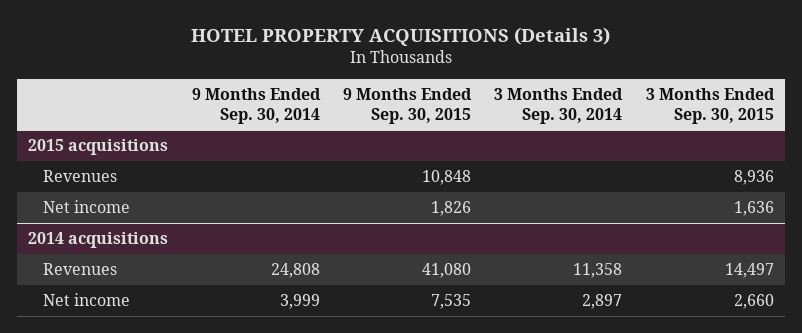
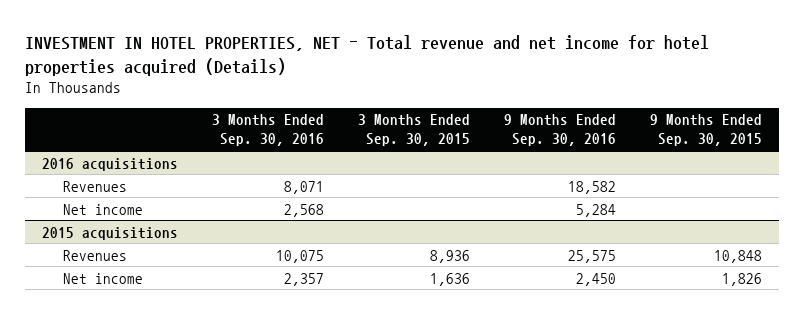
[190,26,610,46] HOTEL PROPERTY ACQUISITIONS (Details 3) -> [24,35,709,76] INVESTMENT IN HOTEL PROPERTIES, NET - Total revenue and net income for hotel properties acquired (Details)
[191,88,321,124] 9 Months Ended Sep. 30, 2014 -> none
[494,88,624,124] 3 Months Ended Sep. 30, 2014 -> none
none -> [211,114,324,147] 3 Months Ended Sep. 30, 2016
none -> [504,114,617,147] 9 Months Ended Sep. 30, 2016
none -> [41,157,178,171] 2016 acquisitions
none -> [63,180,128,192] Revenues
none -> [63,203,144,215] Net income
[28,232,169,249] 2014 acquisitions -> none
[43,263,118,276] Revenues -> none
[43,293,131,307] Net income -> none

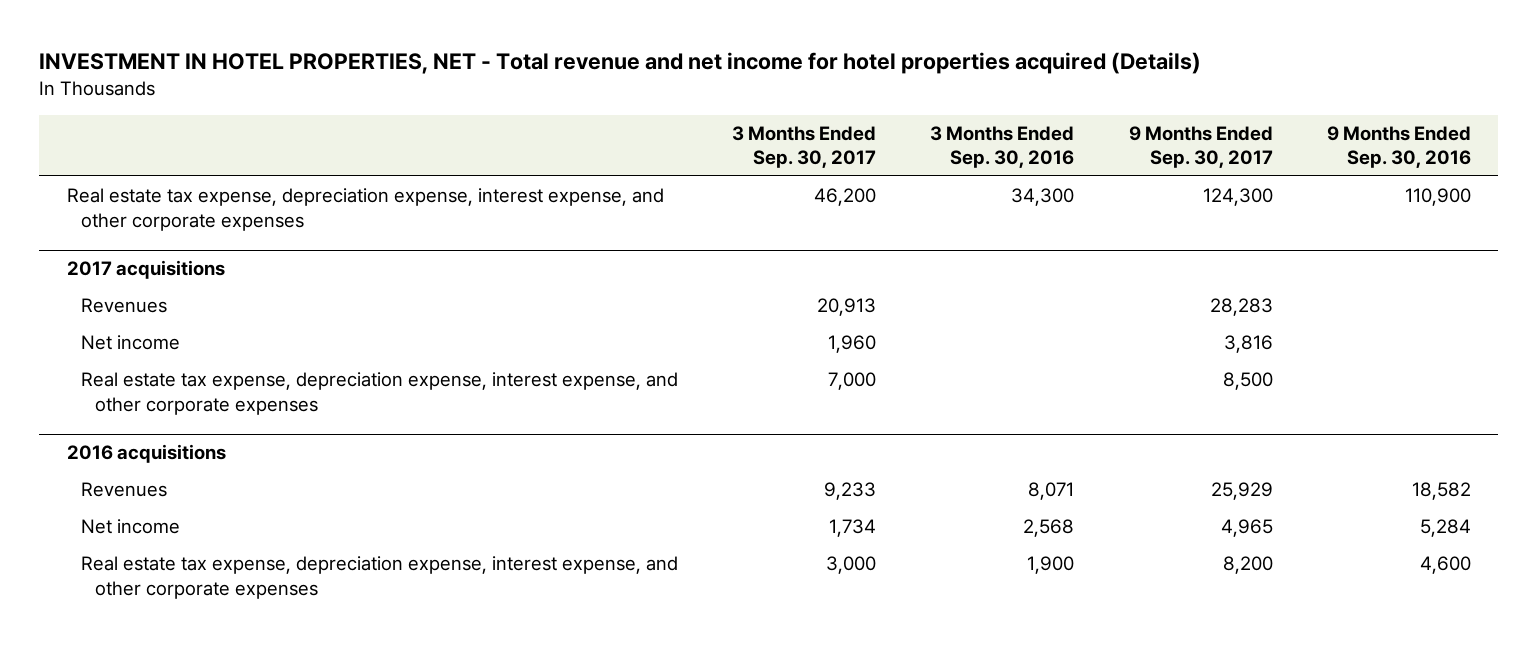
[358,114,471,147] 3 Months Ended Sep. 30, 2015 -> none
[650,114,763,147] 9 Months Ended Sep. 30, 2015 -> none
none -> [731,125,876,169] 3 Months Ended Sep. 30, 2017
none -> [1128,125,1273,169] 9 Months Ended Sep. 30, 2017
none -> [66,188,664,231] Real estate tax expense, depreciation expense, interest expense, and other corporate expenses
none -> [66,260,225,280] 2017 acquisitions
none -> [80,298,167,314] Revenues
none -> [80,335,180,351] Net income
none -> [80,372,678,415] Real estate tax expense, depreciation expense, interest expense, and other corporate expenses
[41,226,178,240] 2015 acquisitions -> none
[63,249,128,261] Revenues -> none
[63,272,144,284] Net income -> none
none -> [80,556,678,599] Real estate tax expense, depreciation expense, interest expense, and other corporate expenses

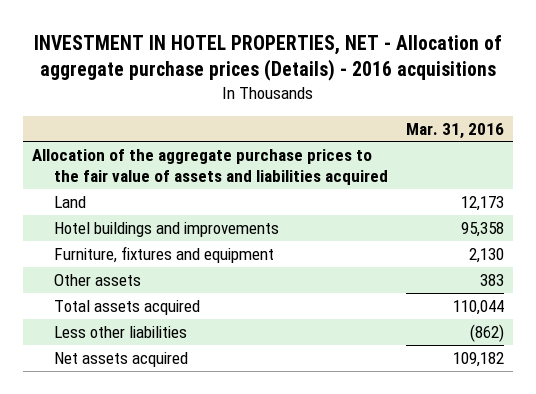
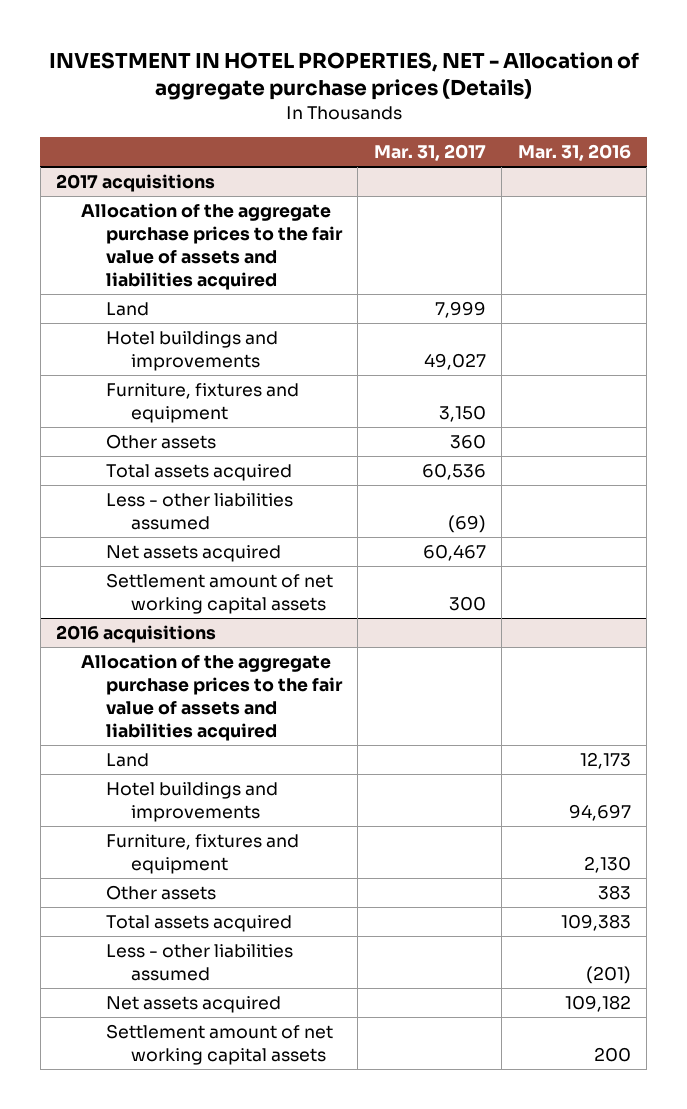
[34,34,503,81] INVESTMENT IN HOTEL PROPERTIES, NET - Allocation of aggregate purchase prices (Details) - 2016 acquisitions -> [48,51,639,101] INVESTMENT IN HOTEL PROPERTIES, NET - Allocation of aggregate purchase prices (Details)
none -> [373,144,486,162] Mar. 31, 2017
none -> [56,173,216,192] 2017 acquisitions
none -> [81,202,343,290] Allocation of the aggregate purchase prices to the fair value of assets and liabilities acquired
none -> [105,301,149,316] Land
none -> [105,330,278,371] Hotel buildings and improvements
none -> [105,382,299,423] Furniture, fixtures and equipment
none -> [105,433,216,449] Other assets
none -> [105,463,292,481] Total assets acquired
none -> [105,492,293,530] Less - other liabilities assumed
none -> [105,544,281,562] Net assets acquired
none -> [105,572,333,614] Settlement amount of net working capital assets
none -> [56,624,217,643] 2016 acquisitions
[460,221,504,237] 95,358 -> [568,803,631,821] 94,697
[452,299,504,315] 110,044 -> [560,913,631,931] 109,383
[54,325,188,338] Less other liabilities -> [105,943,293,981] Less - other liabilities assumed
[469,323,504,342] (862) -> [585,965,631,984] (201)
none -> [105,1023,333,1065] Settlement amount of net working capital assets

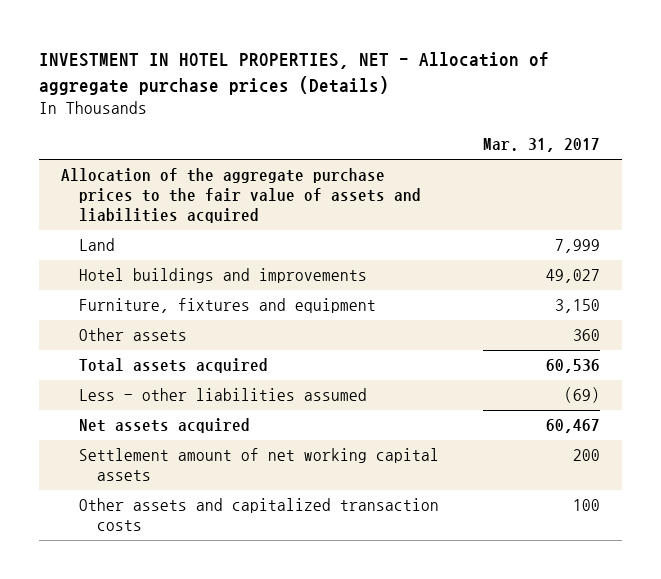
[517,144,631,162] Mar. 31, 2016 -> none
[56,173,216,192] 2017 acquisitions -> none
[56,624,217,643] 2016 acquisitions -> none
[81,653,343,741] Allocation of the aggregate purchase prices to the fair value of assets and liabilities acquired -> none
[105,752,149,767] Land -> none
[105,781,278,822] Hotel buildings and improvements -> none
[105,833,299,874] Furniture, fixtures and equipment -> none
[105,884,216,900] Other assets -> none
[105,914,292,932] Total assets acquired -> none
[105,943,293,981] Less - other liabilities assumed -> none
[105,995,281,1013] Net assets acquired -> none
[105,1023,333,1065] Settlement amount of net working capital assets -> none
[448,595,486,611] 300 -> [572,449,600,462] 200
none -> [79,498,440,532] Other assets and capitalized transaction costs

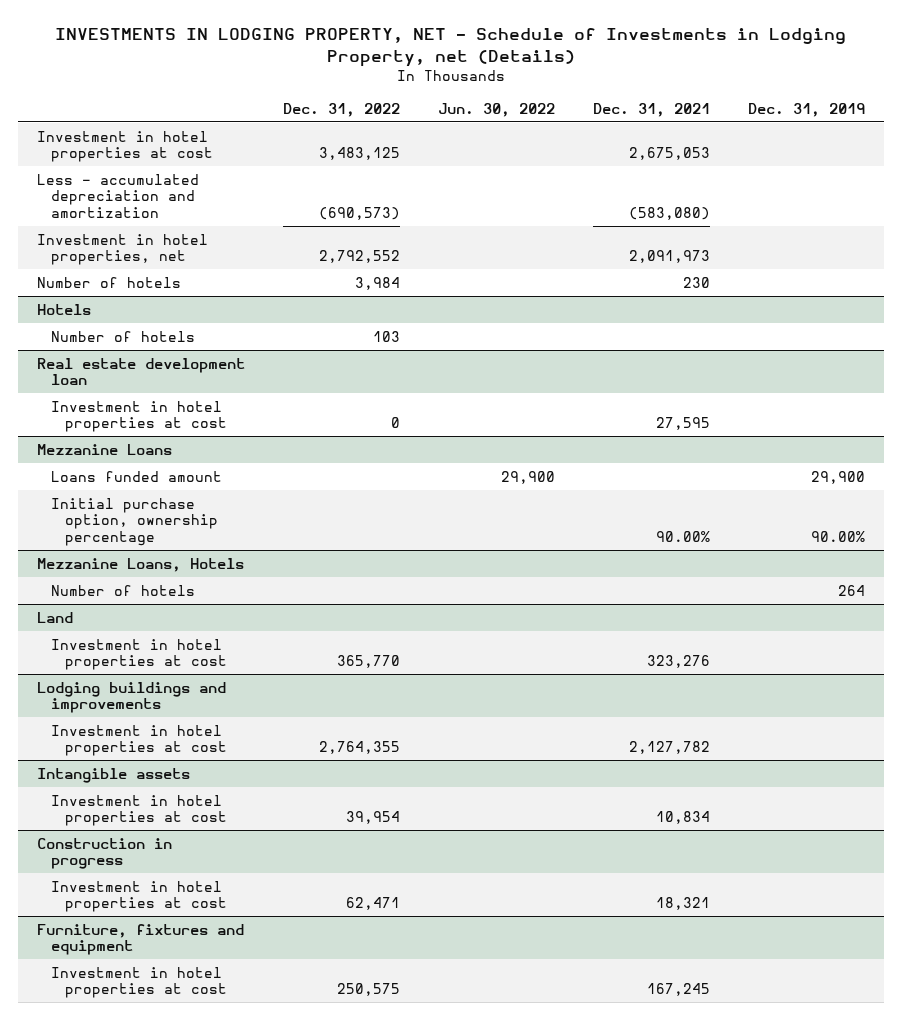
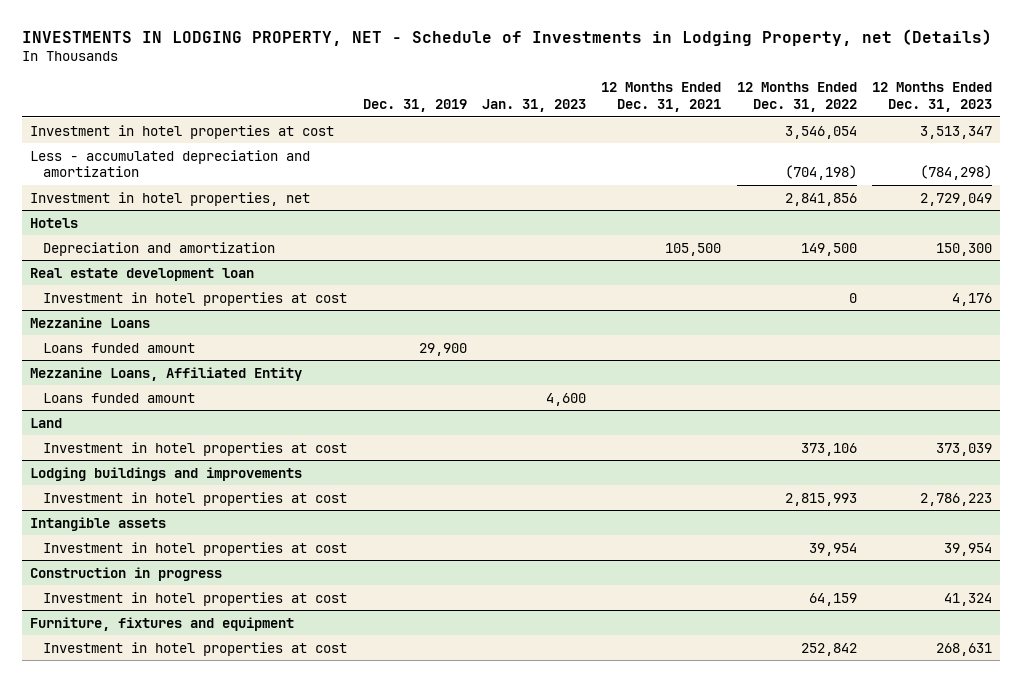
[282,102,400,117] Dec. 31, 2022 -> none
[437,102,555,117] Jun. 30, 2022 -> none
[592,102,710,117] Dec. 31, 2021 -> none
none -> [481,98,586,112] Jan. 31, 2023
none -> [601,82,722,112] 12 Months Ended Dec. 31, 2021
none -> [736,82,857,112] 12 Months Ended Dec. 31, 2022
none -> [871,82,992,112] 12 Months Ended Dec. 31, 2023
[37,276,182,288] Number of hotels -> none
[51,330,196,342] Number of hotels -> none
none -> [43,241,276,256] Depreciation and amortization
[51,497,219,547] Initial purchase option, ownership percentage -> none
[37,557,245,572] Mezzanine Loans, Hotels -> none
[51,584,196,596] Number of hotels -> none
none -> [29,366,302,381] Mezzanine Loans, Affiliated Entity
none -> [43,392,196,403] Loans funded amount

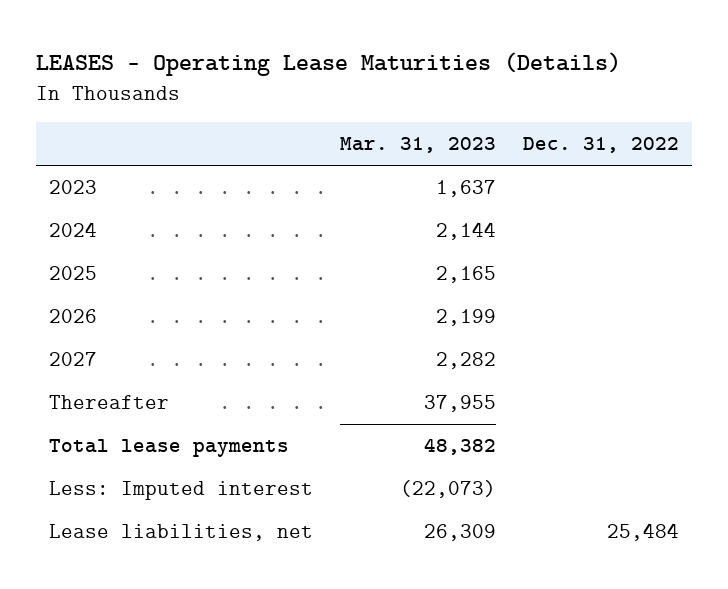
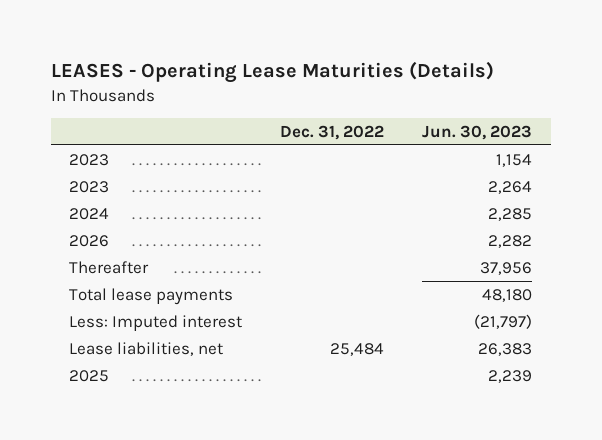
[340,137,497,154] Mar. 31, 2023 -> none
none -> [422,124,533,140] Jun. 30, 2023
none -> [69,180,110,193] 2023
[49,352,98,367] 2027 -> none
[49,266,98,281] 2025 -> [69,369,110,382] 2025

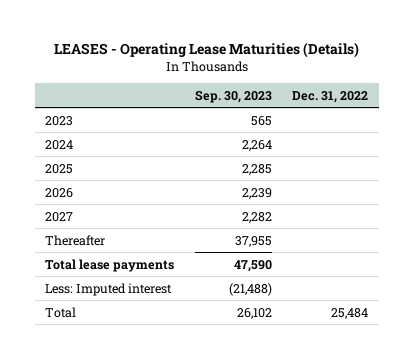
[422,124,533,140] Jun. 30, 2023 -> none
none -> [194,89,272,103] Sep. 30, 2023
[69,180,110,193] 2023 -> none
[69,369,110,382] 2025 -> [45,163,74,174] 2025
none -> [45,211,74,222] 2027
[69,341,224,356] Lease liabilities, net -> [45,306,77,318] Total

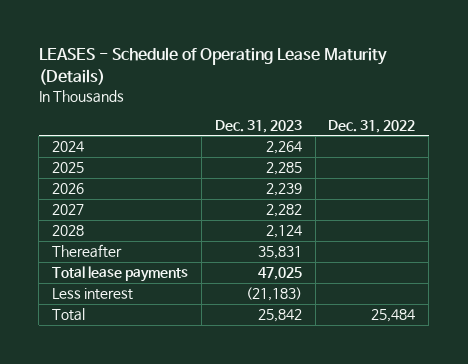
[53,42,359,59] LEASES - Operating Lease Maturities (Details) -> [38,47,387,85] LEASES - Schedule of Operating Lease Maturity (Details)
[194,89,272,103] Sep. 30, 2023 -> none
none -> [214,119,302,133] Dec. 31, 2023
[45,115,74,126] 2023 -> none
none -> [52,225,85,237] 2028
[45,282,173,296] Less: Imputed interest -> [52,288,134,301] Less interest

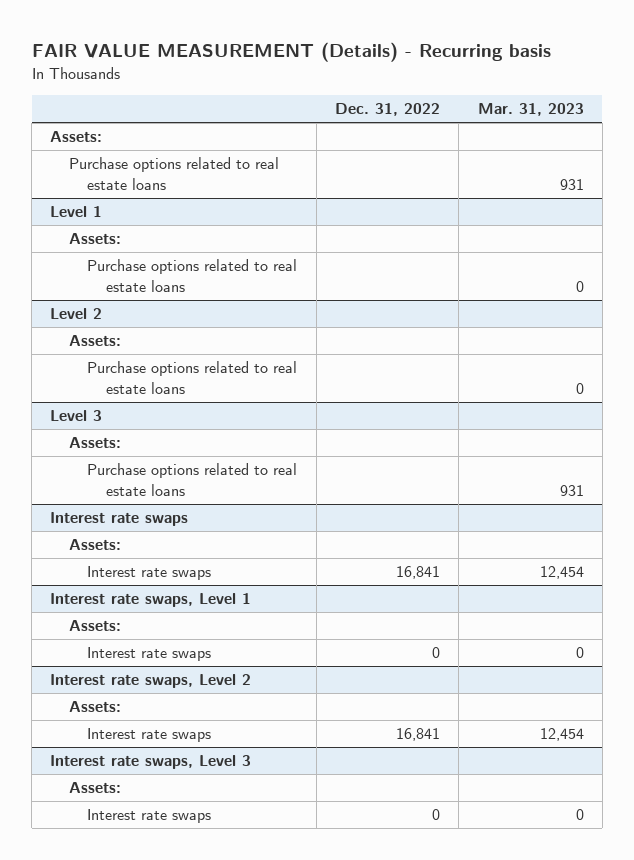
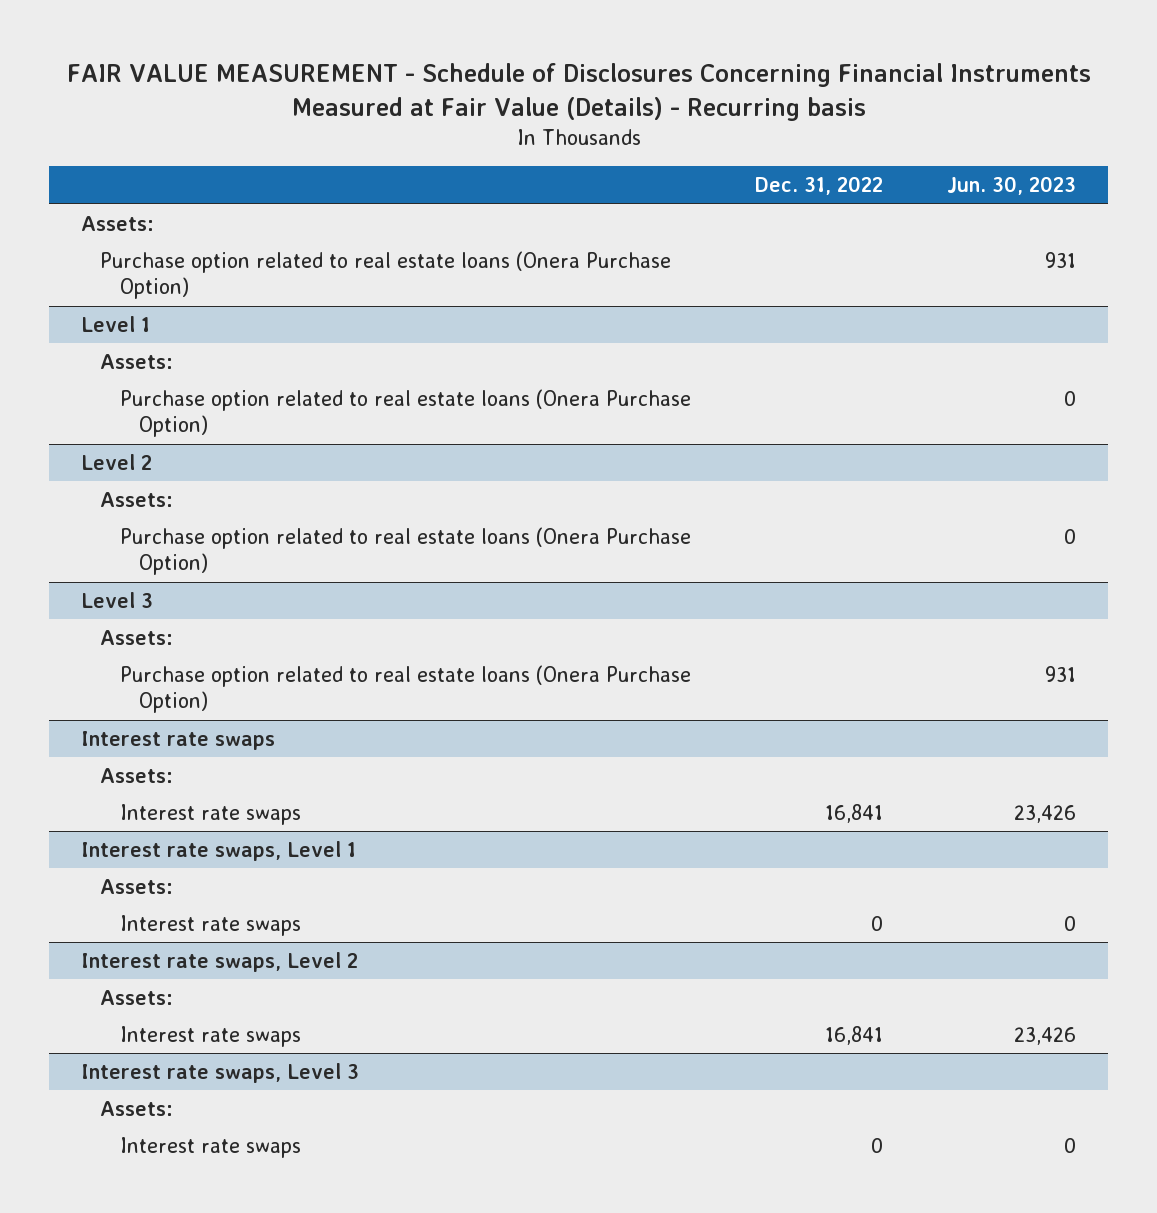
[31,41,551,62] FAIR VALUE MEASUREMENT (Details) - Recurring basis -> [66,63,1091,121] FAIR VALUE MEASUREMENT - Schedule of Disclosures Concerning Financial Instruments Measured at Fair Value (Details) - Recurring basis
[477,103,584,117] Mar. 31, 2023 -> none
none -> [947,176,1077,196] Jun. 30, 2023
[68,157,279,191] Purchase options related to real estate loans -> [100,251,672,300] Purchase option related to real estate loans (Onera Purchase Option)
[87,259,298,293] Purchase options related to real estate loans -> [119,389,691,438] Purchase option related to real estate loans (Onera Purchase Option)
[87,361,298,395] Purchase options related to real estate loans -> [119,527,691,576] Purchase option related to real estate loans (Onera Purchase Option)
[87,463,298,497] Purchase options related to real estate loans -> [119,665,691,714] Purchase option related to real estate loans (Onera Purchase Option)

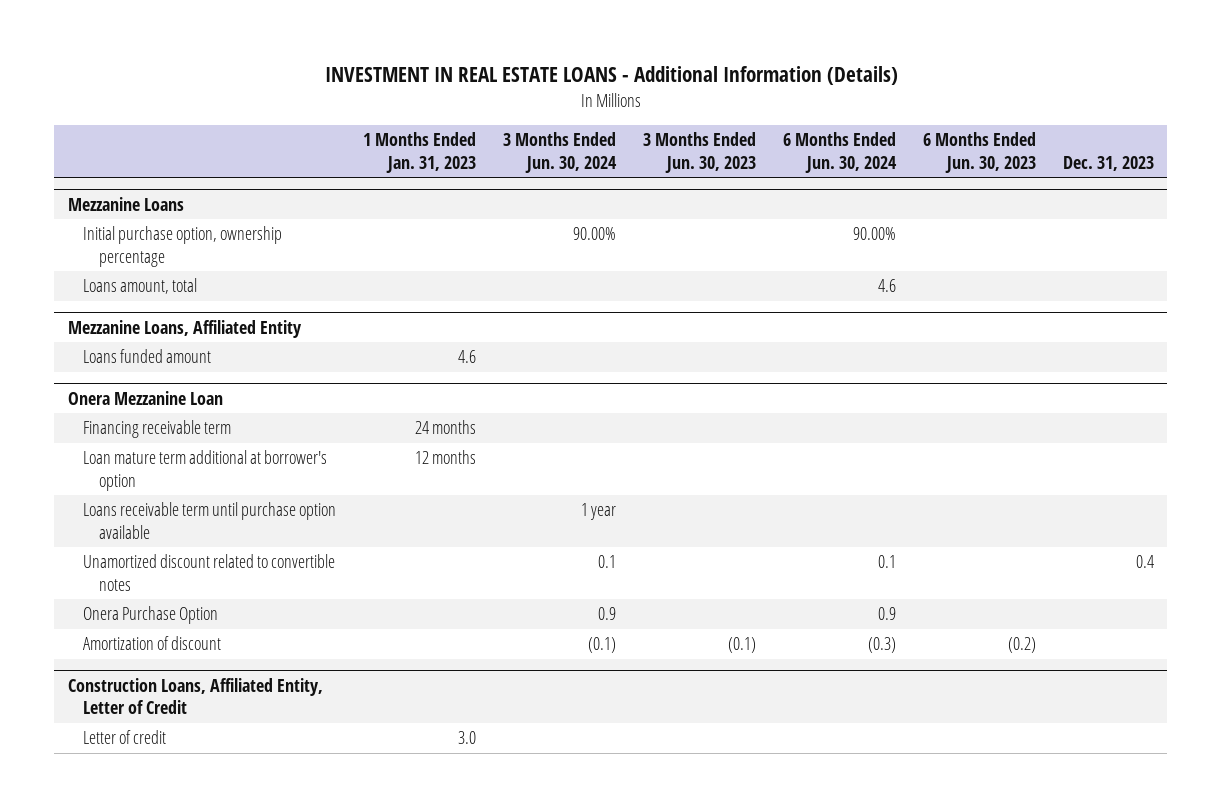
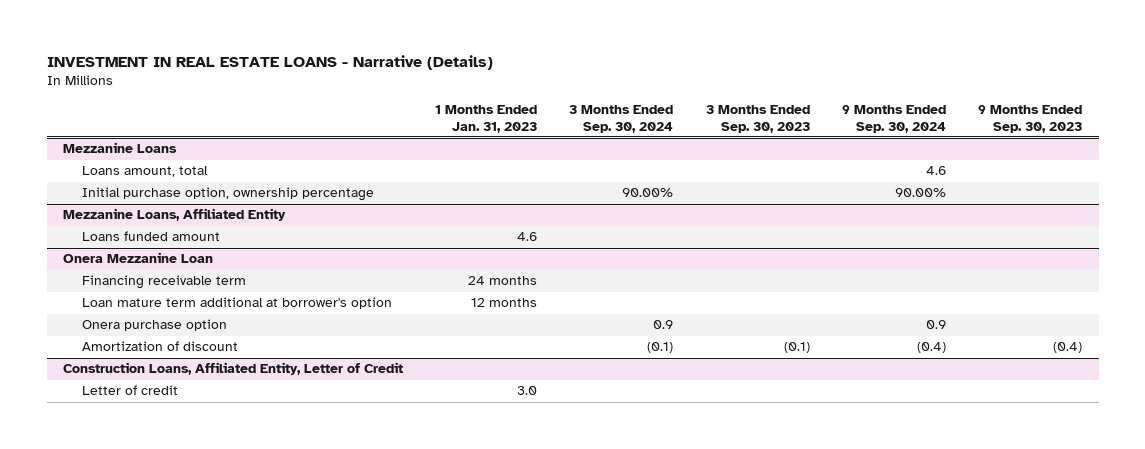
[324,66,898,86] INVESTMENT IN REAL ESTATE LOANS - Additional Information (Details) -> [46,55,493,71] INVESTMENT IN REAL ESTATE LOANS - Narrative (Details)
[502,131,617,173] 3 Months Ended Jun. 30, 2024 -> none
[642,131,756,173] 3 Months Ended Jun. 30, 2023 -> none
[782,131,897,173] 6 Months Ended Jun. 30, 2024 -> none
[922,131,1036,173] 6 Months Ended Jun. 30, 2023 -> none
[1062,155,1154,171] Dec. 31, 2023 -> none
none -> [569,105,674,133] 3 Months Ended Sep. 30, 2024
none -> [705,105,810,133] 3 Months Ended Sep. 30, 2023
none -> [842,105,947,133] 9 Months Ended Sep. 30, 2024
none -> [978,105,1083,133] 9 Months Ended Sep. 30, 2023
[83,226,283,268] Initial purchase option, ownership percentage -> [82,187,375,202] Initial purchase option, ownership percentage
[83,502,337,540] Loans receivable term until purchase option available -> none
[83,554,336,592] Unamortized discount related to convertible notes -> none
[83,606,219,625] Onera Purchase Option -> [82,319,228,332] Onera purchase option

